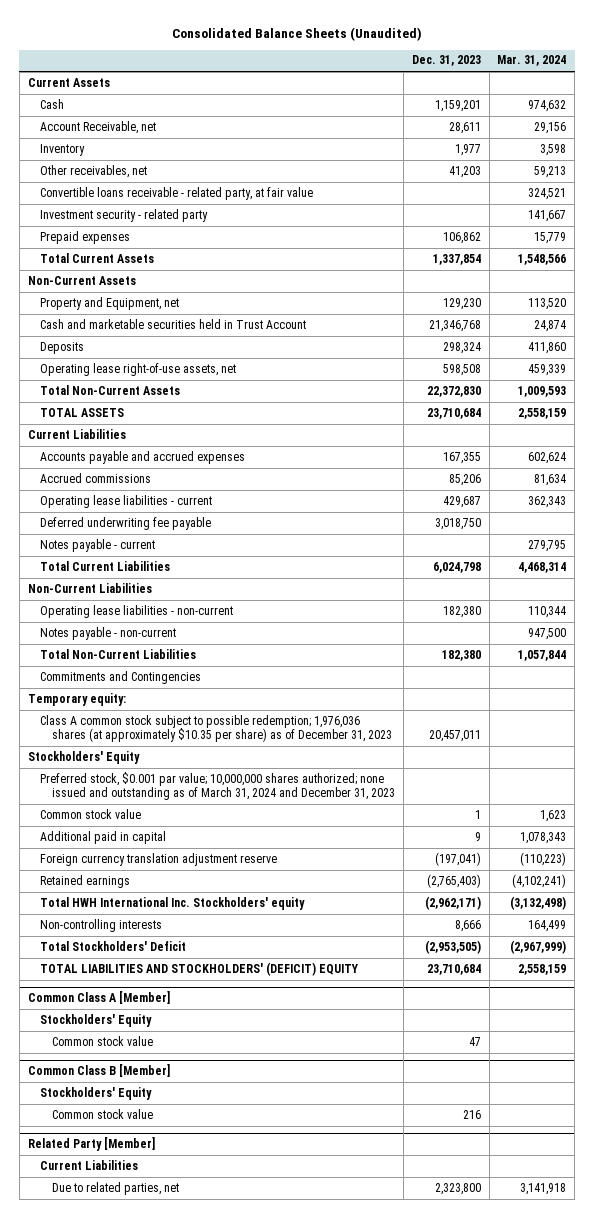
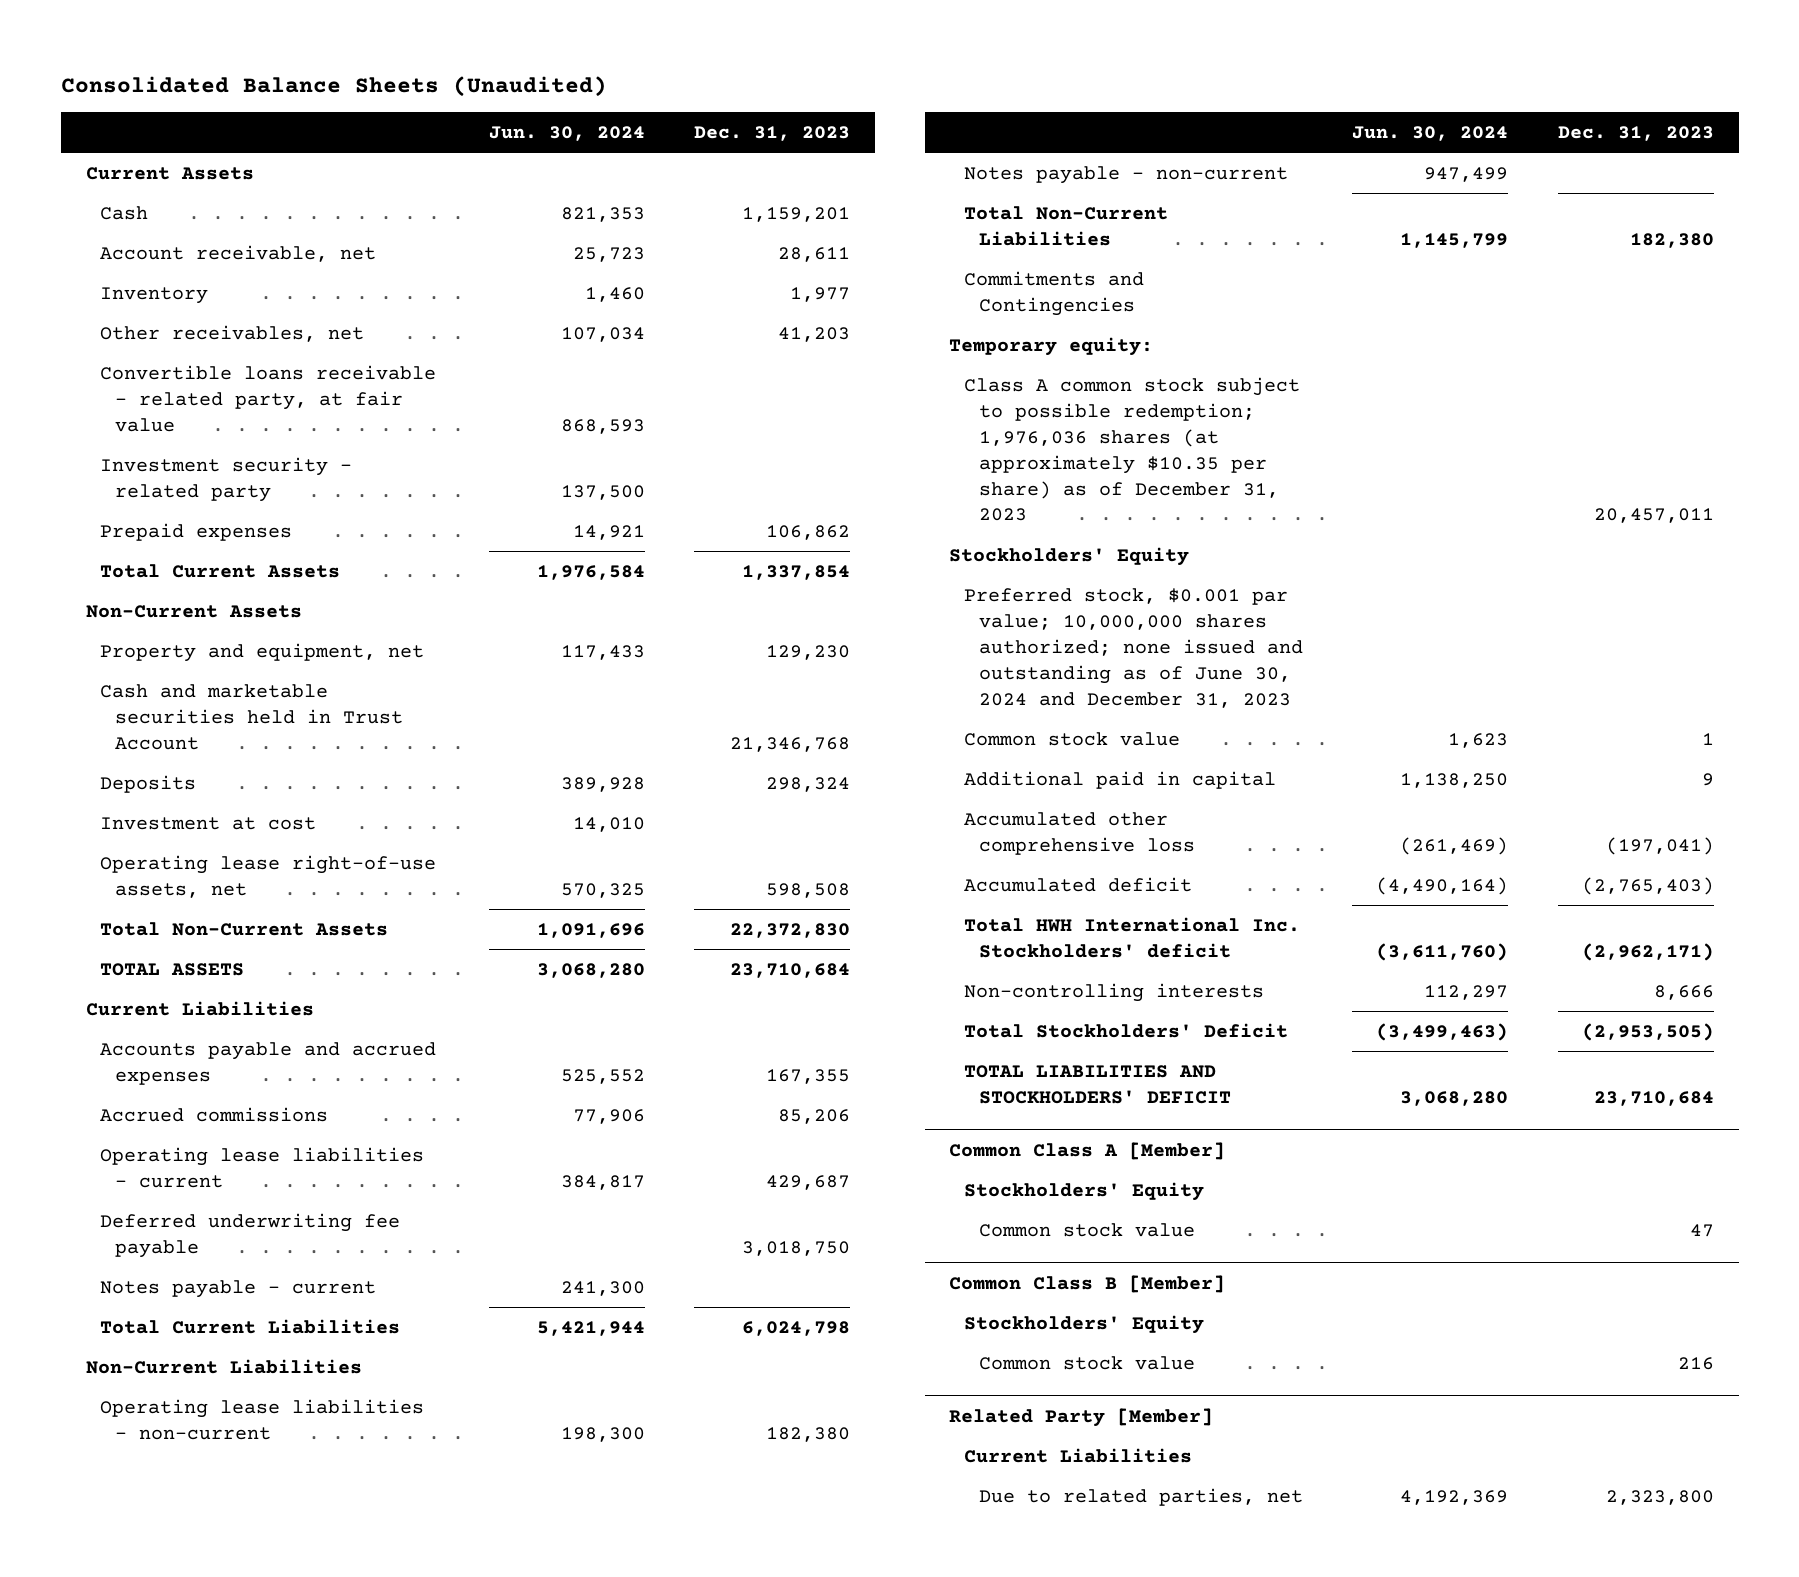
[497,55,567,67] Mar. 31, 2024 -> none
none -> [488,125,645,141] Jun. 30, 2024
[39,120,156,134] Account Receivable, net -> [100,245,377,263] Account receivable, net
[39,296,179,310] Property and Equipment, net -> [100,643,425,663] Property and equipment, net
none -> [100,817,317,831] Investment at cost
[39,771,395,801] Preferred stock, $0.001 par value; 10,000,000 shares authorized; none issued and outstanding as of March 31, 2024 and December 31, 2023 -> [964,588,1303,708] Preferred stock, $0.001 par value; 10,000,000 shares authorized; none issued and outstanding as of June 30, 2024 and December 31, 2023
[39,852,277,866] Foreign currency translation adjustment reserve -> [964,812,1195,855] Accumulated other comprehensive loss
[39,874,130,888] Retained earnings -> [964,877,1193,893] Accumulated deficit
[39,896,305,910] Total HWH International Inc. Stockholders' equity -> [964,917,1301,958] Total HWH International Inc. Stockholders' deficit
[39,961,358,976] TOTAL LIABILITIES AND STOCKHOLDERS' (DEFICIT) EQUITY -> [964,1065,1231,1104] TOTAL LIABILITIES AND STOCKHOLDERS' DEFICIT

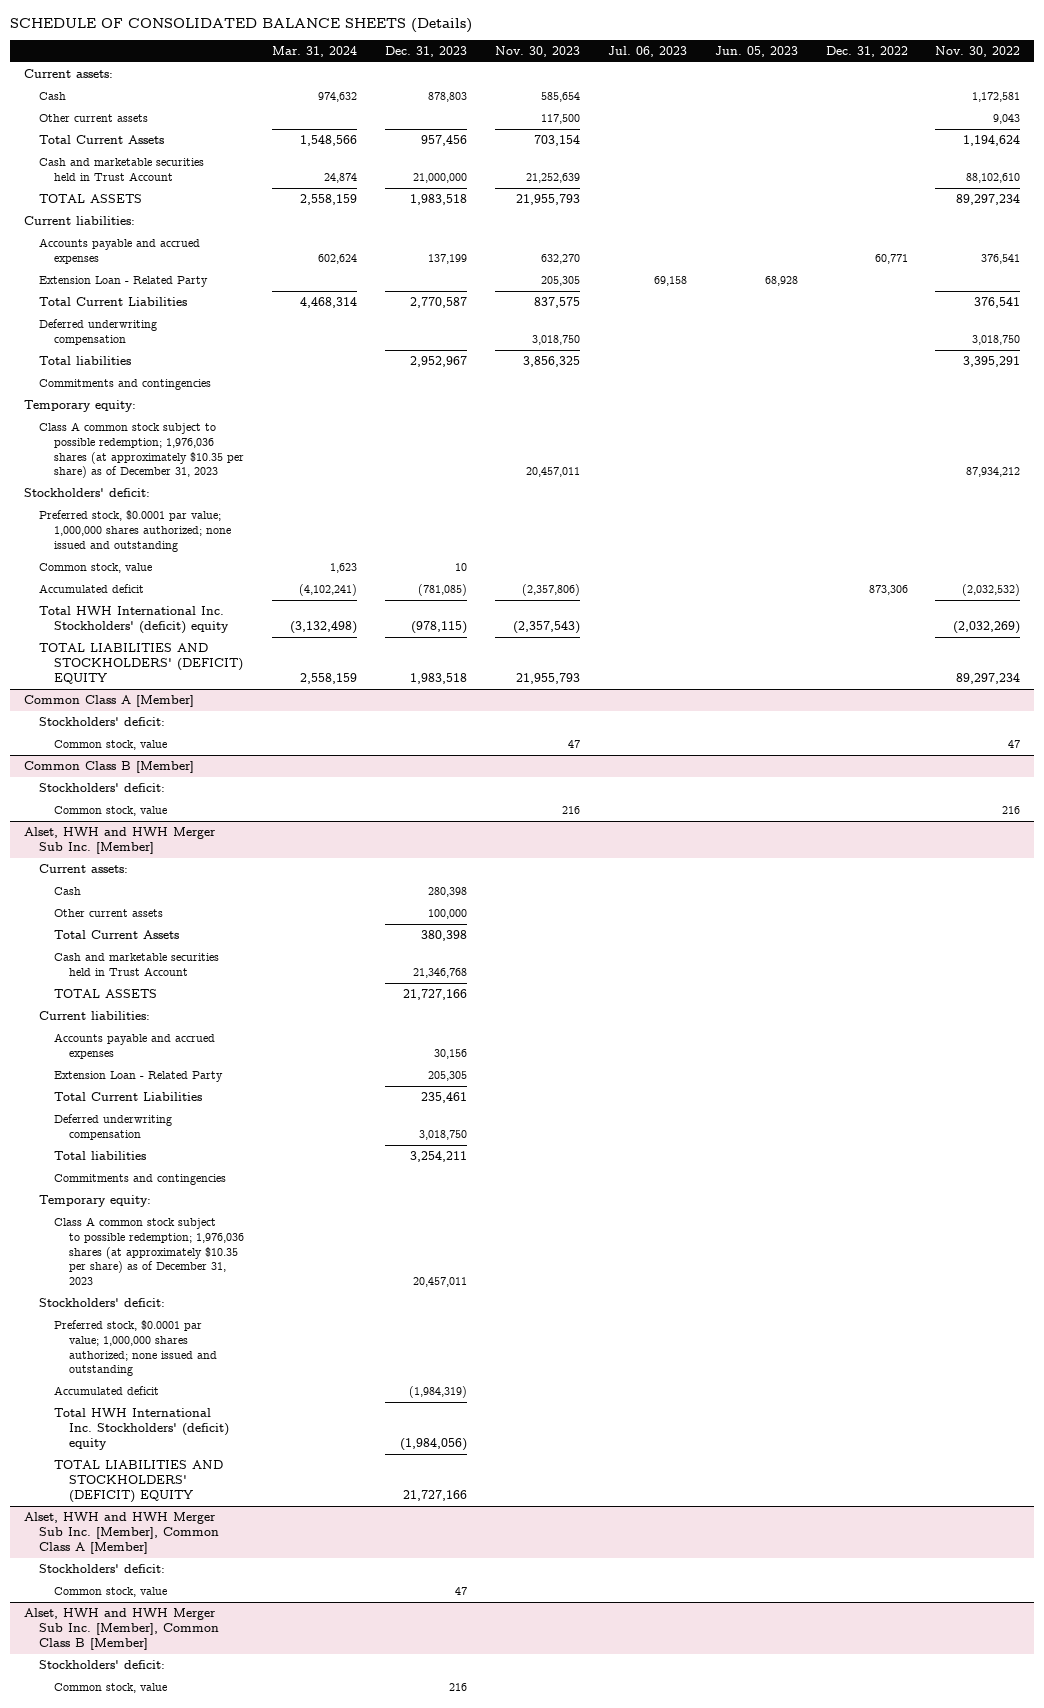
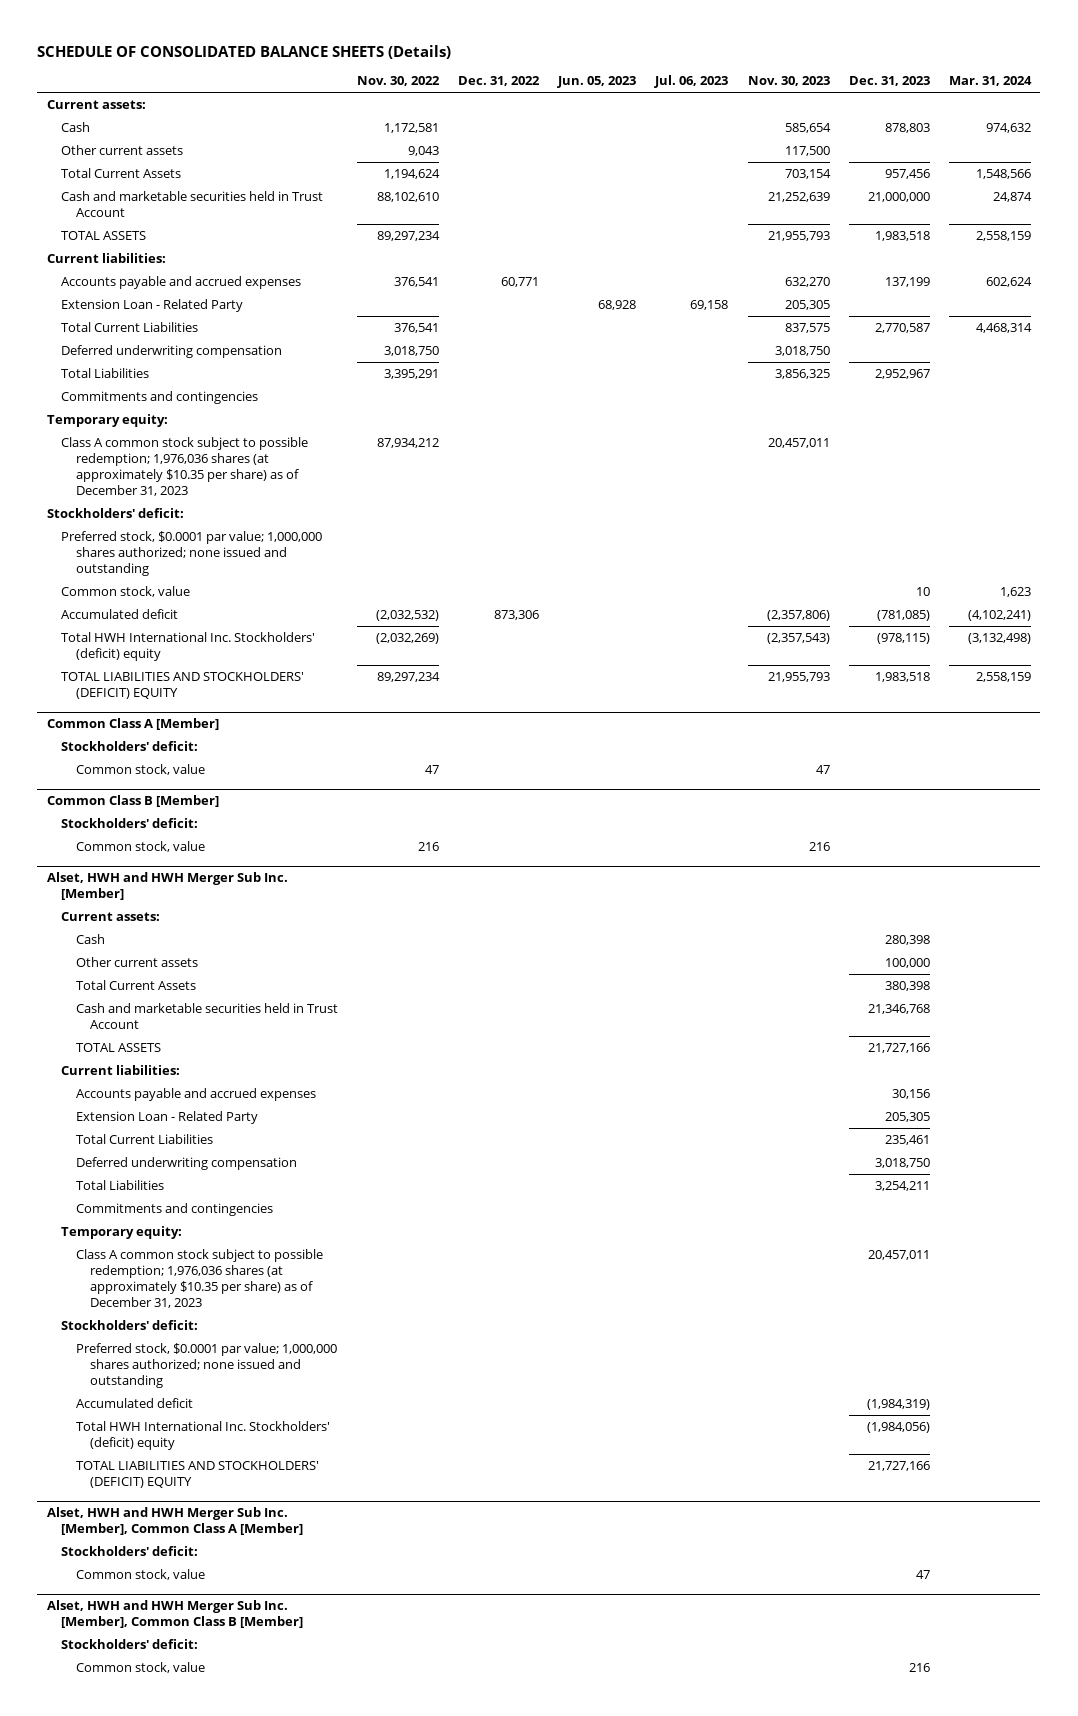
[38,356,131,366] Total liabilities -> [61,367,150,378] Total Liabilities
[54,1151,147,1161] Total liabilities -> [75,1179,164,1190] Total Liabilities

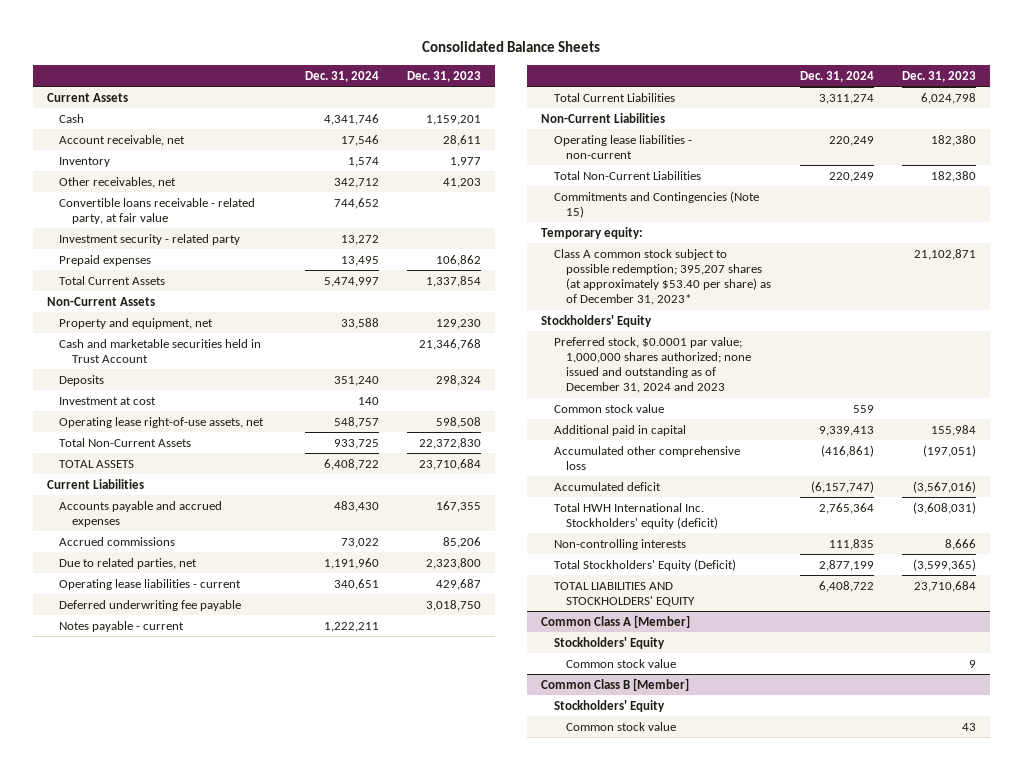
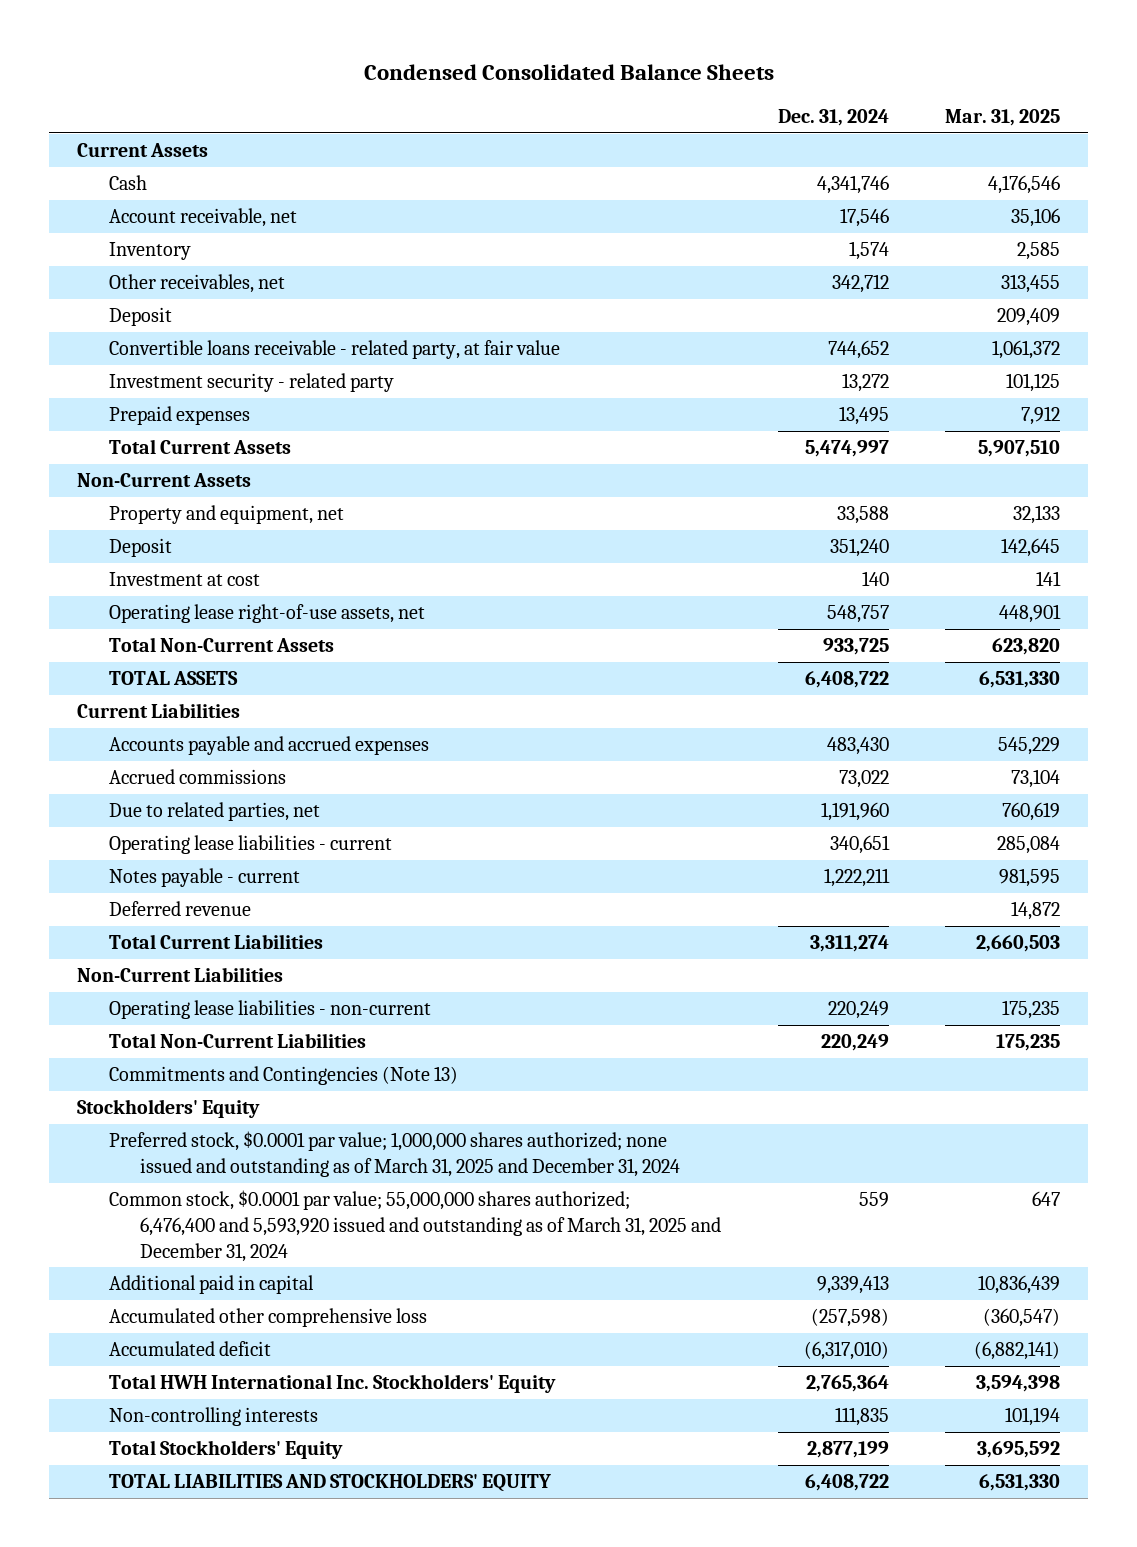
[422,41,601,53] Consolidated Balance Sheets -> [363,63,774,80] Condensed Consolidated Balance Sheets
[407,70,482,82] Dec. 31, 2023 -> none
none -> [945,109,1061,127] Mar. 31, 2025
none -> [108,307,172,327] Deposit
[59,338,262,363] Cash and marketable securities held in Trust Account -> none
[59,374,105,386] Deposits -> [108,538,172,558] Deposit
[59,599,242,611] Deferred underwriting fee payable -> none
none -> [108,901,251,917] Deferred revenue
[541,226,644,239] Temporary equity: -> none
[553,248,772,306] Class A common stock subject to possible redemption; 395,207 shares (at approximately $53.40 per share) as of December 31, 2023* -> none
[553,190,759,218] Commitments and Contingencies (Note 15) -> [108,1066,458,1086] Commitments and Contingencies (Note 13)
[553,336,752,394] Preferred stock, $0.0001 par value; 1,000,000 shares authorized; none issued and outstanding as of December 31, 2024 and 2023 -> [108,1131,681,1177] Preferred stock, $0.0001 par value; 1,000,000 shares authorized; none issued and outstanding as of March 31, 2025 and December 31, 2024
[553,403,664,413] Common stock value -> [108,1190,722,1262] Common stock, $0.0001 par value; 55,000,000 shares authorized; 6,476,400 and 5,593,920 issued and outstanding as of March 31, 2025 and December 31, 2024
[820,444,874,457] (416,861) -> [810,1308,889,1328] (257,598)
[810,480,874,493] (6,157,747) -> [803,1341,889,1361] (6,317,010)
[553,502,719,529] Total HWH International Inc. Stockholders' equity (deficit) -> [108,1374,556,1394] Total HWH International Inc. Stockholders' Equity
[553,558,736,571] Total Stockholders' Equity (Deficit) -> [108,1440,343,1460] Total Stockholders' Equity
[541,614,691,628] Common Class A [Member] -> none
[553,636,665,649] Stockholders' Equity -> none
[566,658,677,668] Common stock value -> none
[541,677,690,691] Common Class B [Member] -> none
[553,699,665,712] Stockholders' Equity -> none
[566,721,677,731] Common stock value -> none

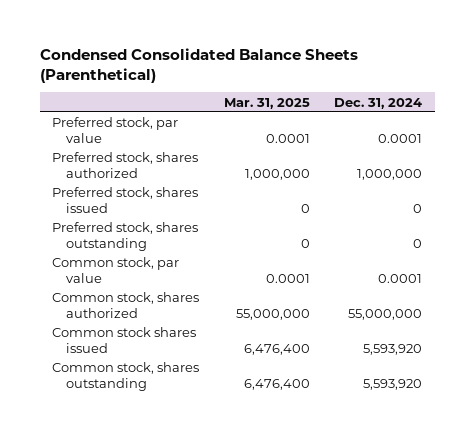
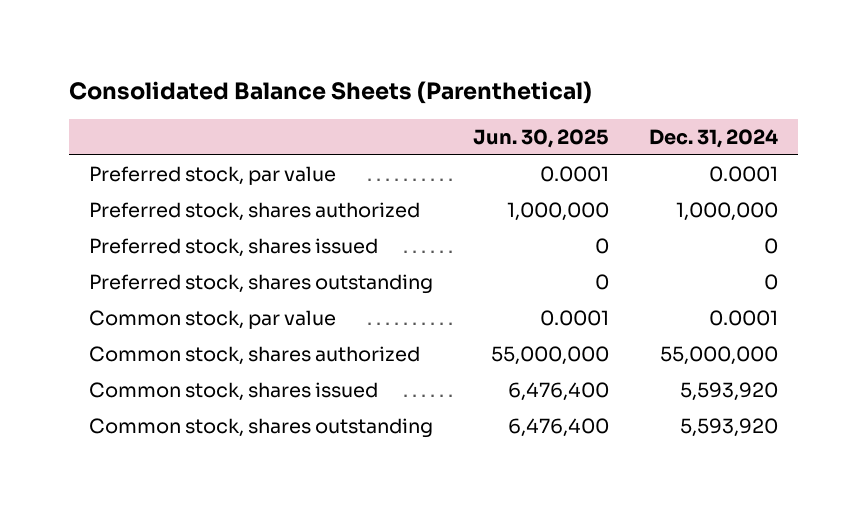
[39,47,358,83] Condensed Consolidated Balance Sheets (Parenthetical) -> [68,81,592,105] Consolidated Balance Sheets (Parenthetical)
[223,97,310,109] Mar. 31, 2025 -> none
none -> [472,129,609,149] Jun. 30, 2025
[51,327,196,353] Common stock shares issued -> [88,382,378,402] Common stock, shares issued

